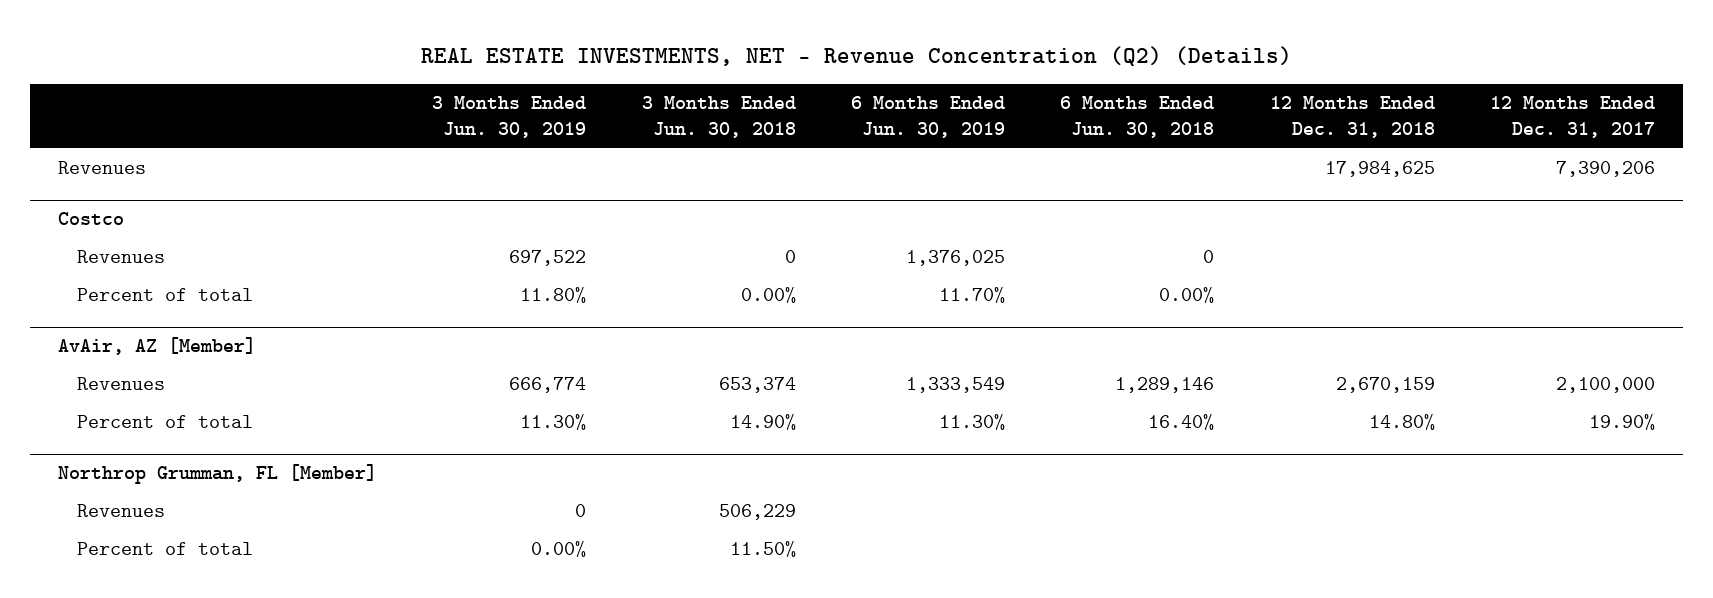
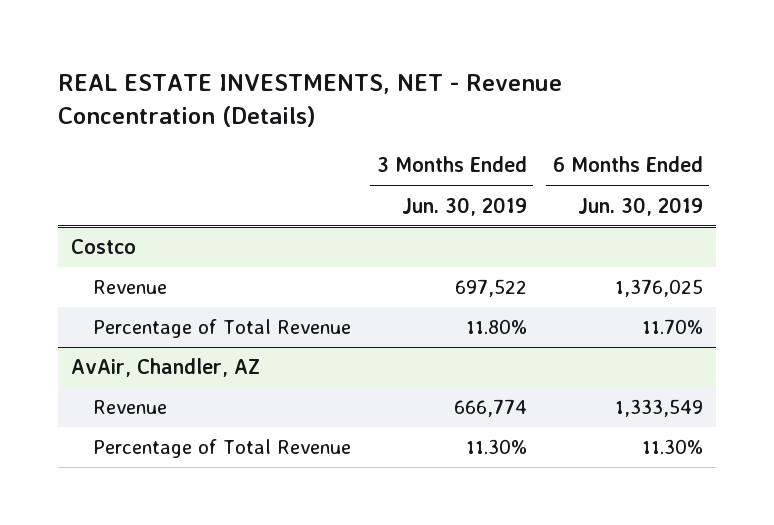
[420,45,1292,66] REAL ESTATE INVESTMENTS, NET - Revenue Concentration (Q2) (Details) -> [58,74,563,128] REAL ESTATE INVESTMENTS, NET - Revenue Concentration (Details)
[641,95,796,139] 3 Months Ended Jun. 30, 2018 -> none
[1060,95,1215,139] 6 Months Ended Jun. 30, 2018 -> none
[1269,95,1435,139] 12 Months Ended Dec. 31, 2018 -> none
[1490,95,1656,139] 12 Months Ended Dec. 31, 2017 -> none
[58,161,147,175] Revenues -> none
[58,464,378,485] Northrop Grumman, FL [Member] -> none
[77,504,166,518] Revenues -> none
[77,542,254,556] Percent of total -> none
[77,250,166,264] Revenues -> [92,280,167,295] Revenue
[77,288,254,302] Percent of total -> [92,319,351,339] Percentage of Total Revenue
[58,337,257,356] AvAir, AZ [Member] -> [71,358,261,378] AvAir, Chandler, AZ
[77,377,166,391] Revenues -> [92,400,167,415] Revenue
[77,415,254,429] Percent of total -> [92,439,351,459] Percentage of Total Revenue

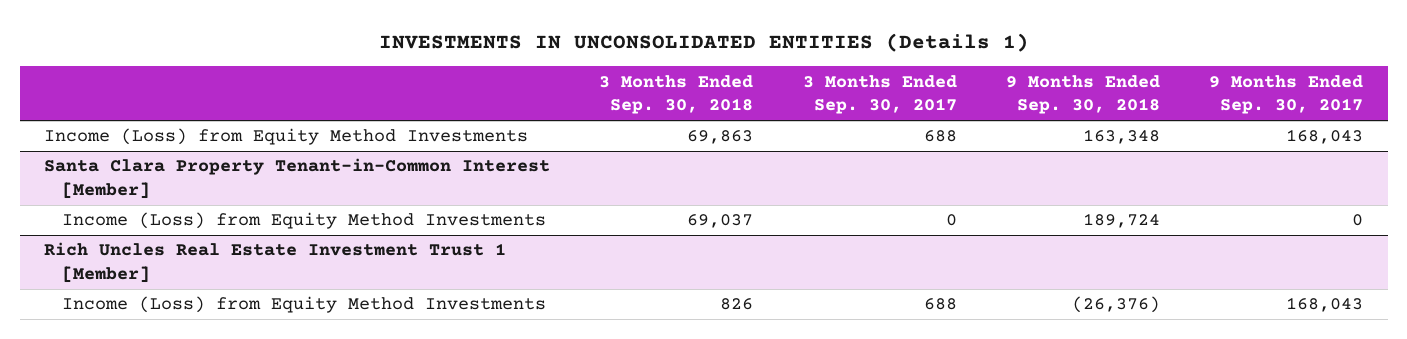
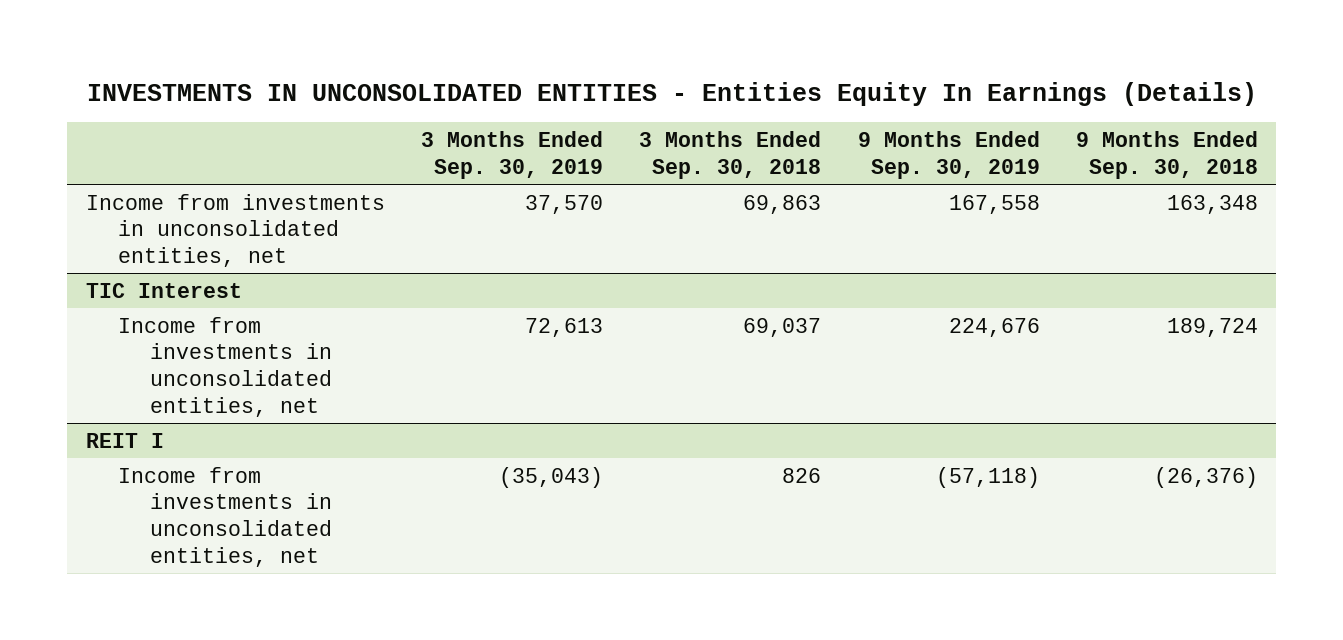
[378,32,1029,52] INVESTMENTS IN UNCONSOLIDATED ENTITIES (Details 1) -> [86,81,1257,106] INVESTMENTS IN UNCONSOLIDATED ENTITIES - Entities Equity In Earnings (Details)
[802,74,957,115] 3 Months Ended Sep. 30, 2017 -> none
[1209,74,1364,115] 9 Months Ended Sep. 30, 2017 -> none
none -> [420,130,603,179] 3 Months Ended Sep. 30, 2019
none -> [857,130,1040,179] 9 Months Ended Sep. 30, 2019
[44,158,551,200] Santa Clara Property Tenant-in-Common Interest [Member] -> none
[44,128,529,146] Income (Loss) from Equity Method Investments -> [85,193,385,268] Income from investments in unconsolidated entities, net
none -> [85,282,242,298] TIC Interest
[62,212,547,230] Income (Loss) from Equity Method Investments -> [117,316,332,417] Income from investments in unconsolidated entities, net
[44,242,507,284] Rich Uncles Real Estate Investment Trust 1 [Member] -> [85,432,164,448] REIT I
[62,296,547,314] Income (Loss) from Equity Method Investments -> [117,466,332,567] Income from investments in unconsolidated entities, net

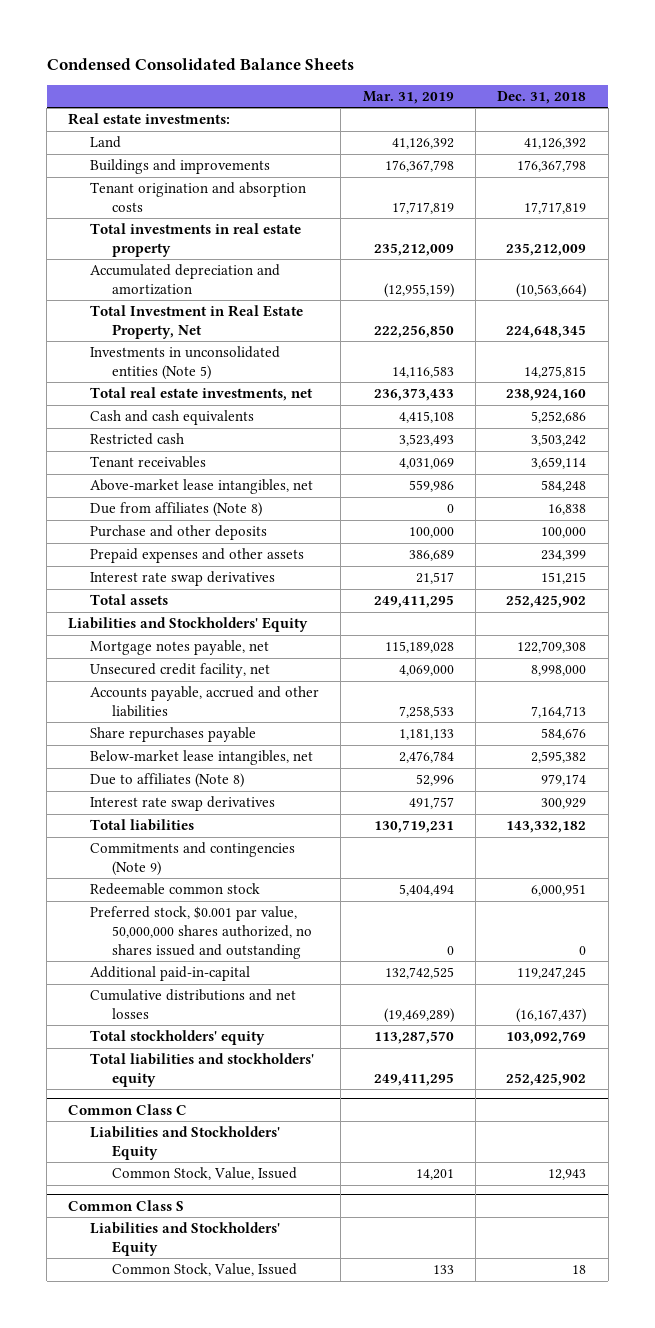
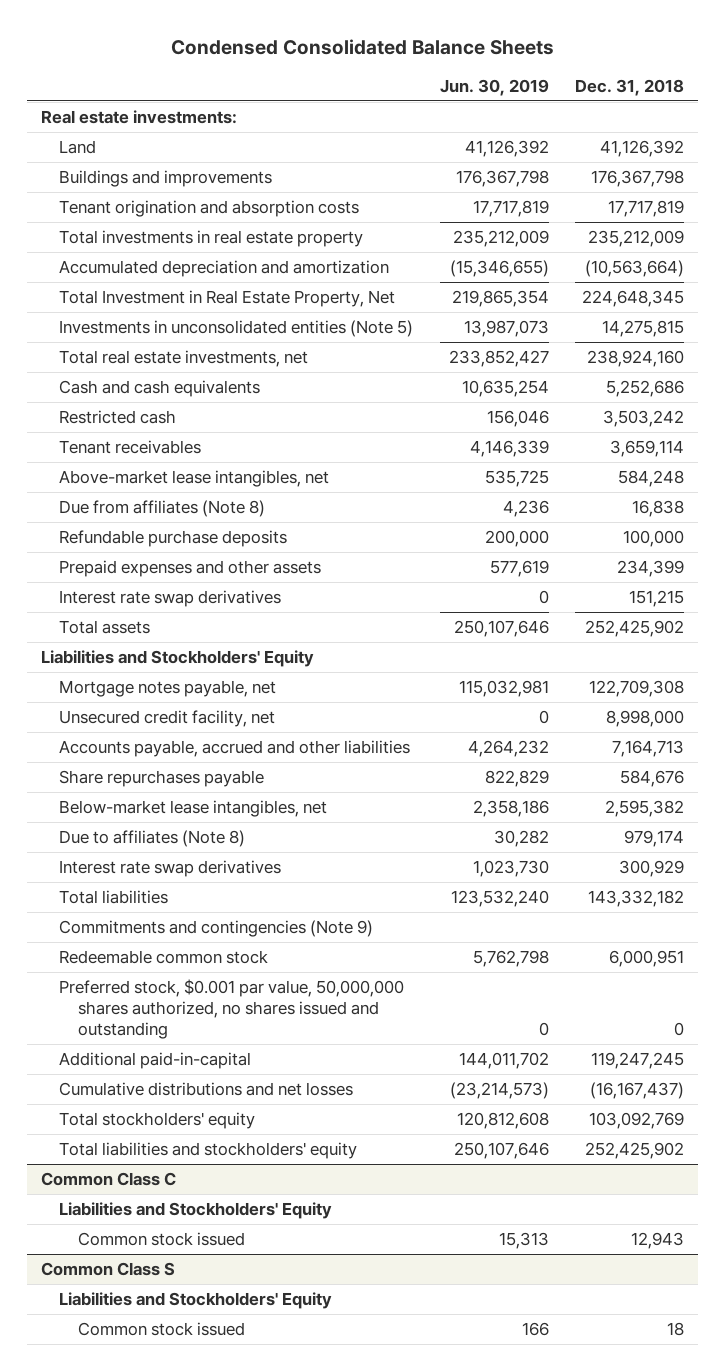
[362,90,454,104] Mar. 31, 2019 -> none
none -> [439,79,549,97] Jun. 30, 2019
[89,525,267,541] Purchase and other deposits -> [59,529,288,547] Refundable purchase deposits
[111,1167,297,1181] Common Stock, Value, Issued -> [78,1231,246,1246] Common stock issued
[111,1263,297,1277] Common Stock, Value, Issued -> [78,1321,246,1336] Common stock issued

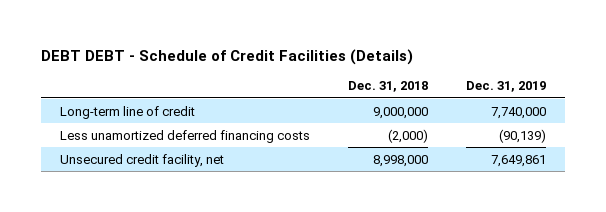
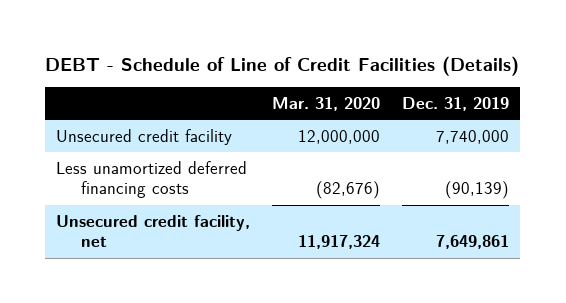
[41,49,414,66] DEBT DEBT - Schedule of Credit Facilities (Details) -> [45,55,520,76] DEBT - Schedule of Line of Credit Facilities (Details)
[347,81,428,93] Dec. 31, 2018 -> none
none -> [272,96,381,111] Mar. 31, 2020
[60,105,196,119] Long-term line of credit -> [56,128,233,145] Unsecured credit facility

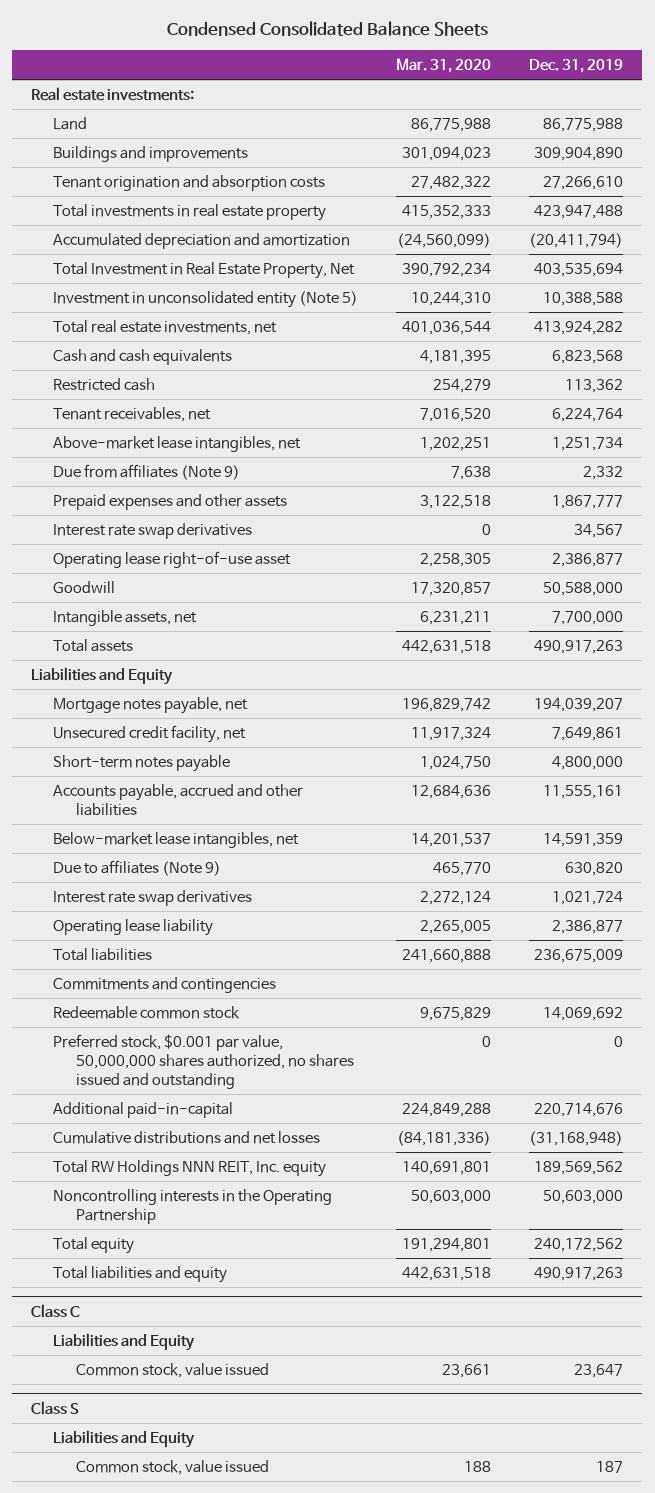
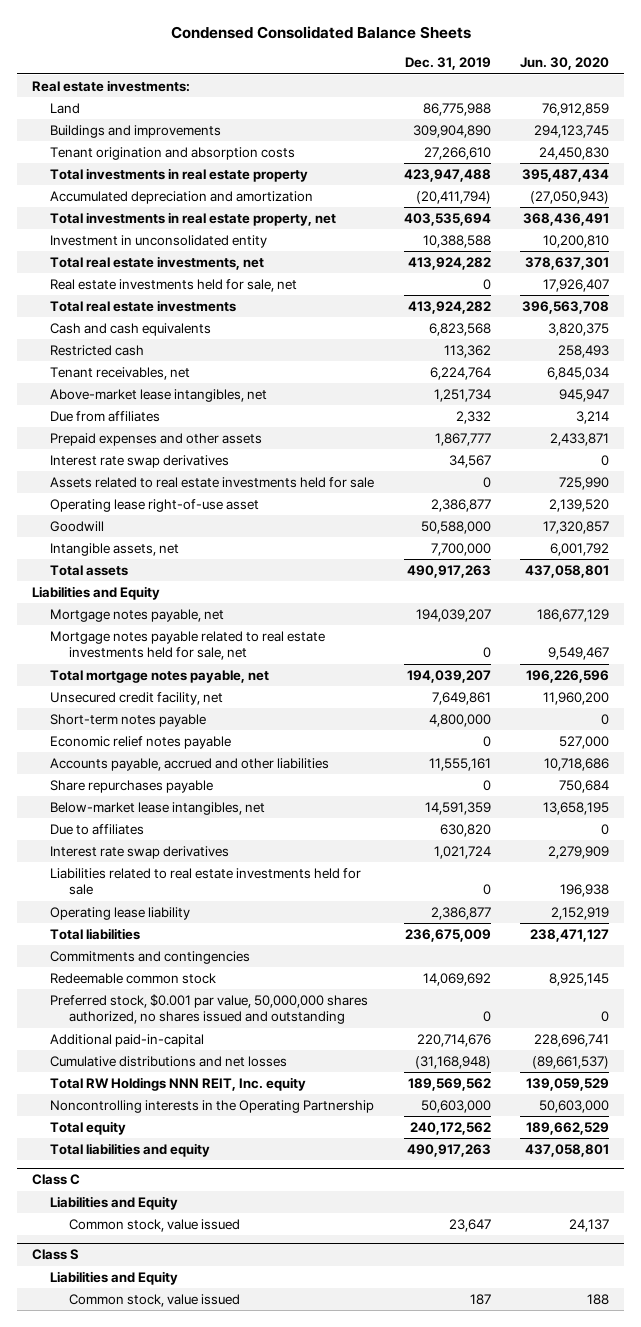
[396,57,492,73] Mar. 31, 2020 -> none
none -> [520,57,610,71] Jun. 30, 2020
[53,262,356,280] Total Investment in Real Estate Property, Net -> [50,211,337,226] Total investments in real estate property, net
[53,291,359,309] Investment in unconsolidated entity (Note 5) -> [50,234,268,248] Investment in unconsolidated entity
none -> [50,278,298,292] Real estate investments held for sale, net
none -> [50,299,237,312] Total real estate investments
[53,464,241,481] Due from affiliates (Note 9) -> [50,410,161,422] Due from affiliates
none -> [50,476,375,488] Assets related to real estate investments held for sale
none -> [50,630,326,661] Mortgage notes payable related to real estate investments held for sale, net
none -> [50,669,270,683] Total mortgage notes payable, net
none -> [50,735,232,749] Economic relief notes payable
none -> [50,779,214,793] Share repurchases payable
[53,860,222,877] Due to affiliates (Note 9) -> [50,823,145,835] Due to affiliates
none -> [50,867,362,896] Liabilities related to real estate investments held for sale

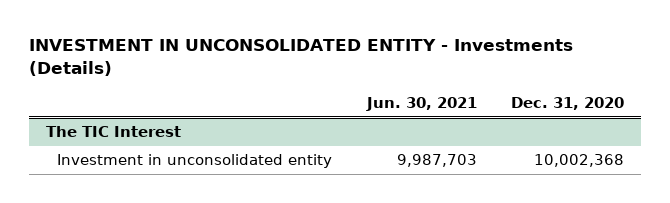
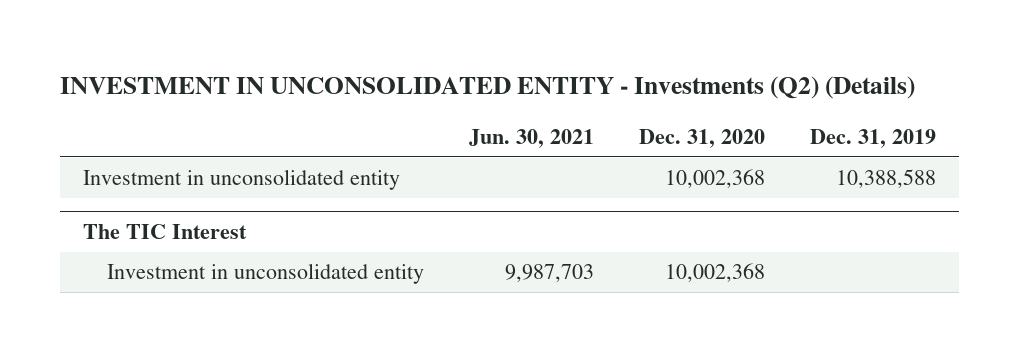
[28,39,573,77] INVESTMENT IN UNCONSOLIDATED ENTITY - Investments (Details) -> [60,76,916,100] INVESTMENT IN UNCONSOLIDATED ENTITY - Investments (Q2) (Details)
none -> [810,128,937,148] Dec. 31, 2019
none -> [82,169,400,191] Investment in unconsolidated entity

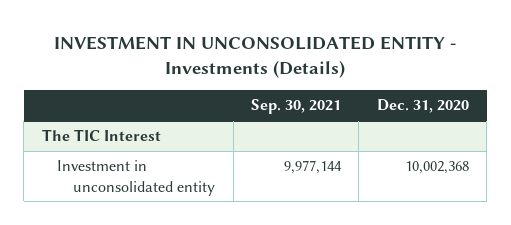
[60,76,916,100] INVESTMENT IN UNCONSOLIDATED ENTITY - Investments (Q2) (Details) -> [54,35,457,78] INVESTMENT IN UNCONSOLIDATED ENTITY - Investments (Details)
[468,128,594,148] Jun. 30, 2021 -> none
[810,128,937,148] Dec. 31, 2019 -> none
none -> [250,99,341,115] Sep. 30, 2021
[82,169,400,191] Investment in unconsolidated entity -> none

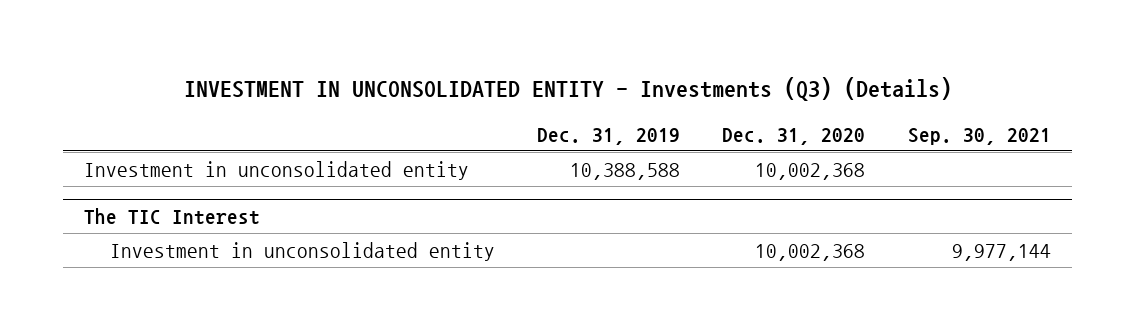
[54,35,457,78] INVESTMENT IN UNCONSOLIDATED ENTITY - Investments (Details) -> [183,77,952,102] INVESTMENT IN UNCONSOLIDATED ENTITY - Investments (Q3) (Details)
none -> [537,127,681,145] Dec. 31, 2019
none -> [84,160,470,180] Investment in unconsolidated entity

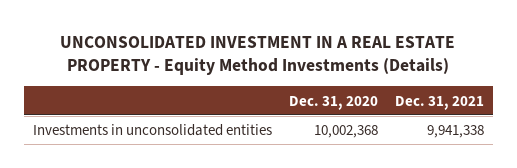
[183,77,952,102] INVESTMENT IN UNCONSOLIDATED ENTITY - Investments (Q3) (Details) -> [60,35,456,76] UNCONSOLIDATED INVESTMENT IN A REAL ESTATE PROPERTY - Equity Method Investments (Details)
[537,127,681,145] Dec. 31, 2019 -> none
[907,127,1051,145] Sep. 30, 2021 -> none
none -> [395,95,485,110] Dec. 31, 2021
[84,207,261,225] The TIC Interest -> none
[109,241,495,261] Investment in unconsolidated entity -> none
[84,160,470,180] Investment in unconsolidated entity -> [32,124,272,137] Investments in unconsolidated entities

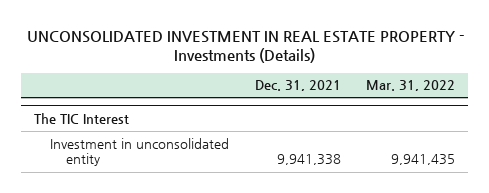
[60,35,456,76] UNCONSOLIDATED INVESTMENT IN A REAL ESTATE PROPERTY - Equity Method Investments (Details) -> [26,30,464,64] UNCONSOLIDATED INVESTMENT IN REAL ESTATE PROPERTY - Investments (Details)
[288,95,378,110] Dec. 31, 2020 -> none
none -> [366,80,456,92] Mar. 31, 2022
none -> [34,112,130,124] The TIC Interest
[32,124,272,137] Investments in unconsolidated entities -> [50,137,230,167] Investment in unconsolidated entity

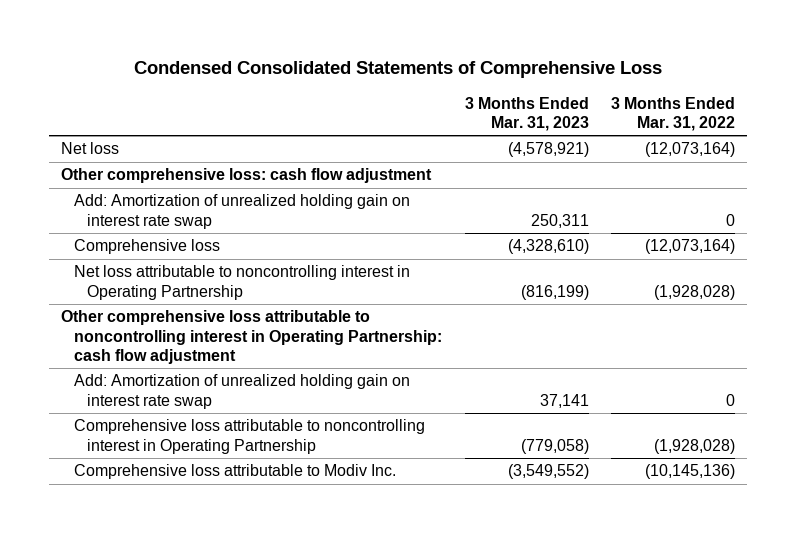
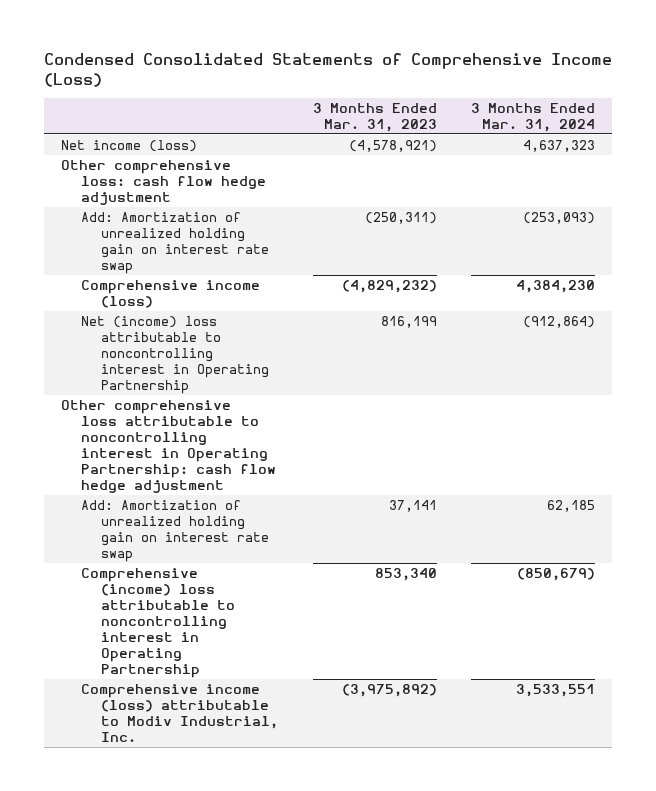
[133,61,662,79] Condensed Consolidated Statements of Comprehensive Loss -> [44,52,613,87] Condensed Consolidated Statements of Comprehensive Income (Loss)
[611,96,736,132] 3 Months Ended Mar. 31, 2022 -> none
none -> [471,102,596,132] 3 Months Ended Mar. 31, 2024
[60,142,119,155] Net loss -> [61,139,198,152] Net income (loss)
[60,168,432,184] Other comprehensive loss: cash flow adjustment -> [61,159,267,205] Other comprehensive loss: cash flow hedge adjustment
[530,213,589,228] 250,311 -> [364,211,437,224] (250,311)
[74,239,221,255] Comprehensive loss -> [81,279,261,308] Comprehensive income (loss)
[507,239,589,255] (4,328,610) -> [341,279,437,293] (4,829,232)
[74,265,411,300] Net loss attributable to noncontrolling interest in Operating Partnership -> [81,315,270,395] Net (income) loss attributable to noncontrolling interest in Operating Partnership
[520,284,589,300] (816,199) -> [380,315,437,328] 816,199
[60,310,443,364] Other comprehensive loss attributable to noncontrolling interest in Operating Partnership: cash flow adjustment -> [61,399,277,494] Other comprehensive loss attributable to noncontrolling interest in Operating Partnership: cash flow hedge adjustment
[74,419,426,454] Comprehensive loss attributable to noncontrolling interest in Operating Partnership -> [81,567,236,679] Comprehensive (income) loss attributable to noncontrolling interest in Operating Partnership
[520,438,589,454] (779,058) -> [374,567,437,581] 853,340
[74,464,397,480] Comprehensive loss attributable to Modiv Inc. -> [81,683,279,743] Comprehensive income (loss) attributable to Modiv Industrial, Inc.
[507,464,589,480] (3,549,552) -> [341,683,437,697] (3,975,892)

